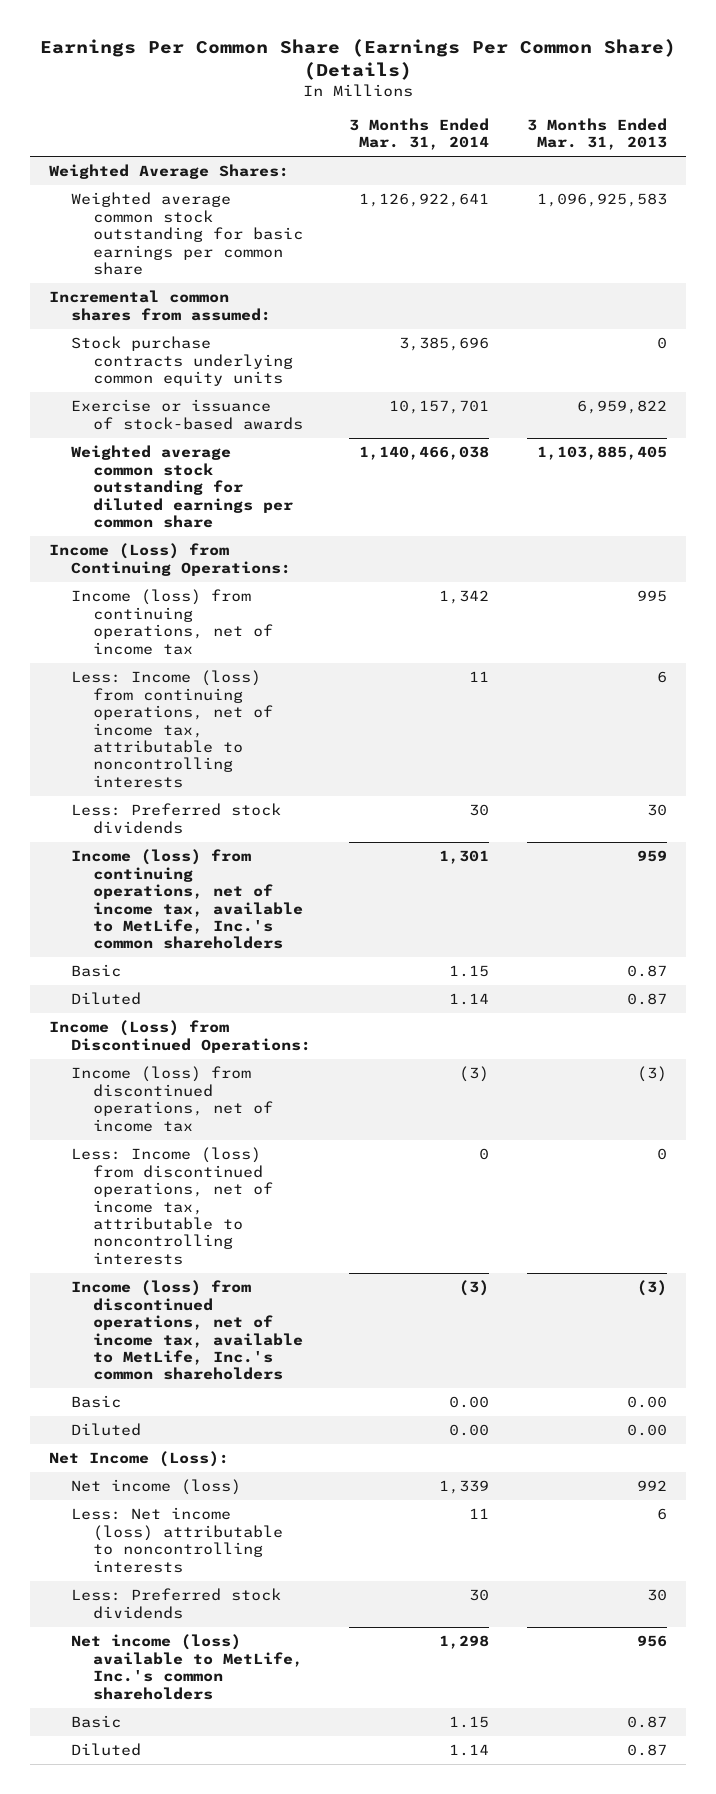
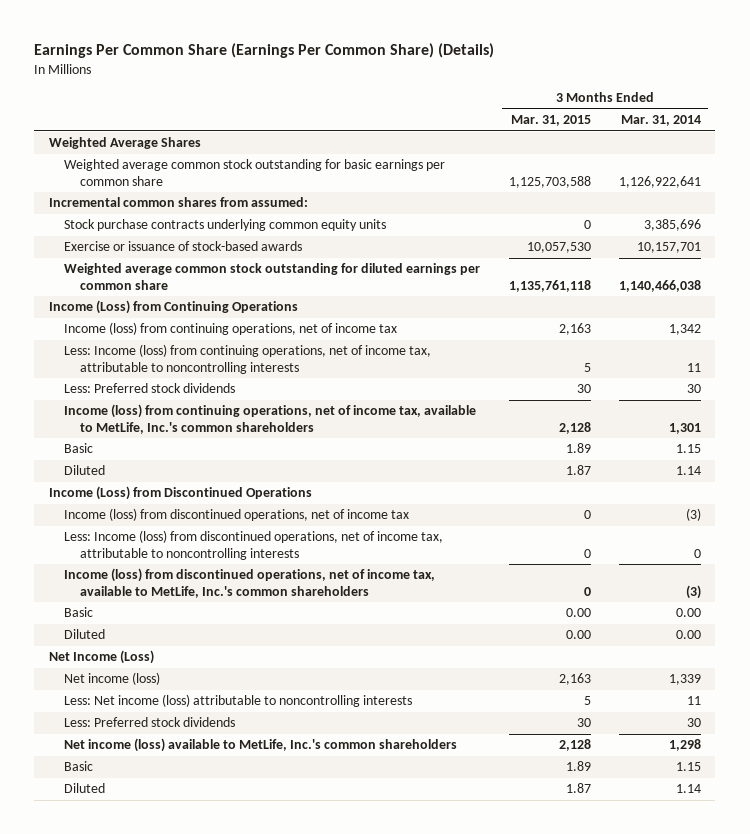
[527,117,668,151] 3 Months Ended Mar. 31, 2013 -> none
none -> [510,115,591,127] Mar. 31, 2015
[49,164,290,180] Weighted Average Shares: -> [48,137,201,150] Weighted Average Shares
[49,543,292,576] Income (Loss) from Continuing Operations: -> [48,300,298,315] Income (Loss) from Continuing Operations
[49,1020,312,1053] Income (Loss) from Discontinued Operations: -> [48,486,312,501] Income (Loss) from Discontinued Operations
[49,1451,230,1468] Net Income (Loss): -> [48,650,154,665] Net Income (Loss)

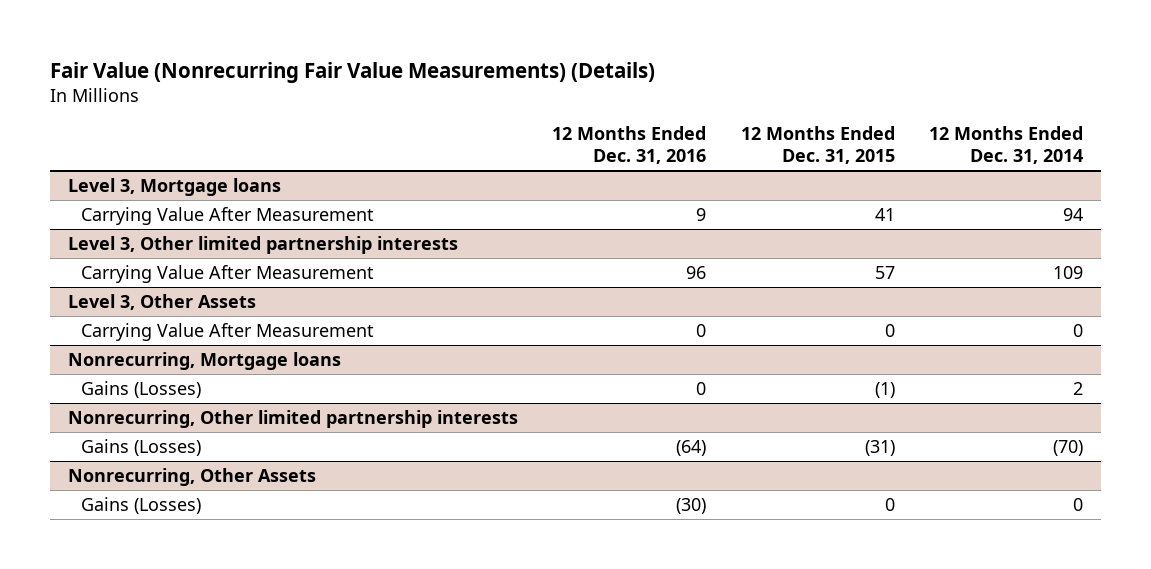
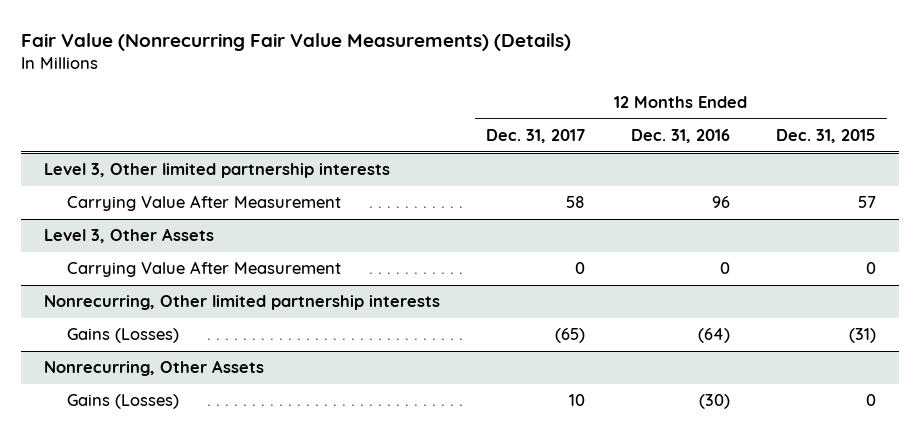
[929,126,1084,165] 12 Months Ended Dec. 31, 2014 -> none
none -> [486,128,586,143] Dec. 31, 2017
[67,177,281,196] Level 3, Mortgage loans -> none
[81,206,375,225] Carrying Value After Measurement -> none
[67,351,341,370] Nonrecurring, Mortgage loans -> none
[81,380,202,398] Gains (Losses) -> none

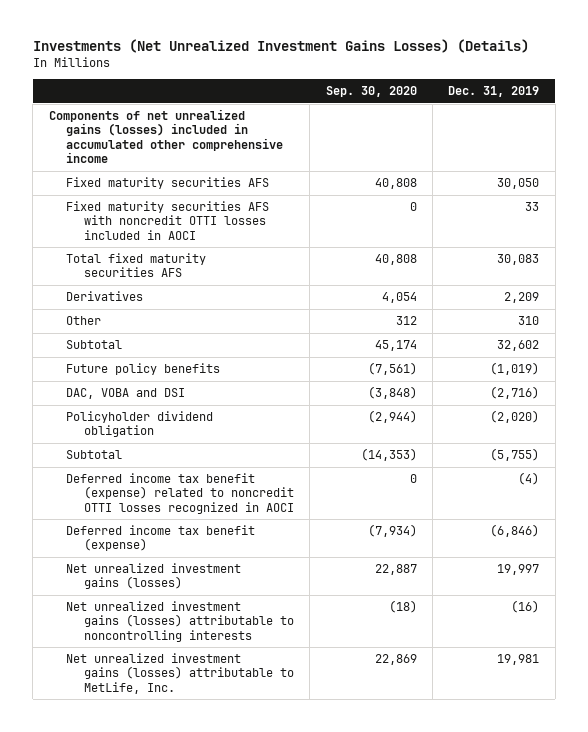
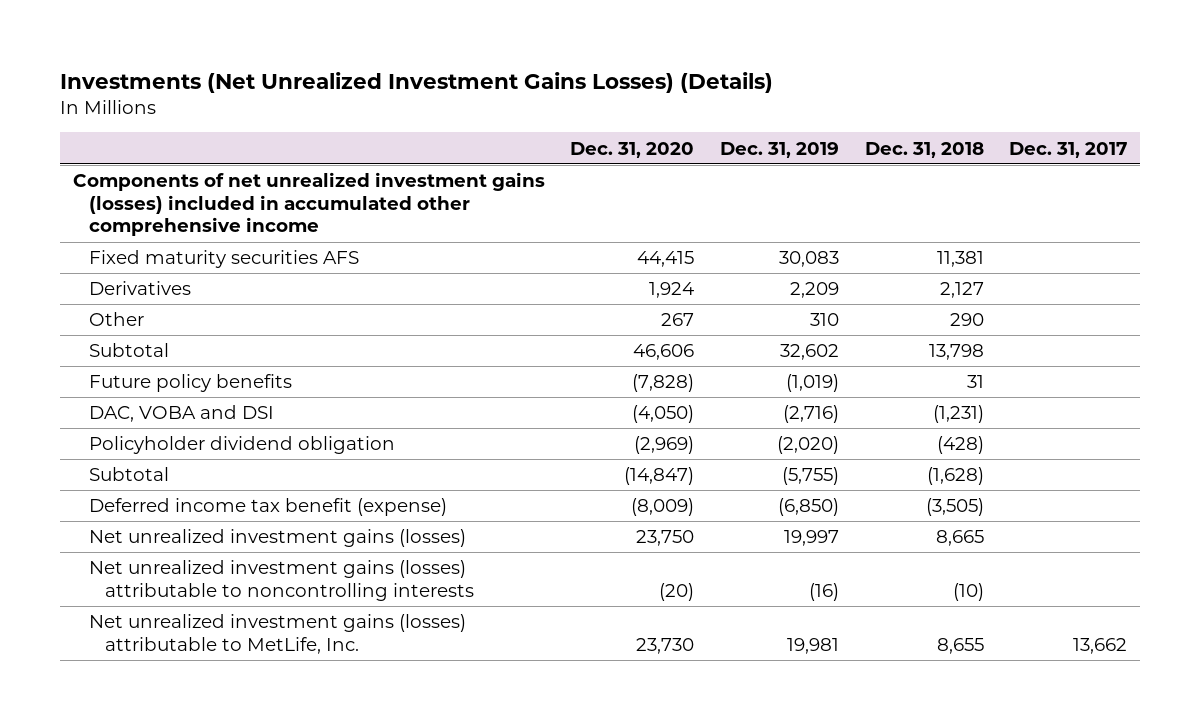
[325,86,417,98] Sep. 30, 2020 -> none
none -> [570,141,695,158] Dec. 31, 2020
none -> [864,141,984,158] Dec. 31, 2018
none -> [1009,141,1128,158] Dec. 31, 2017
[66,201,270,240] Fixed maturity securities AFS with noncredit OTTI losses included in AOCI -> none
[66,253,207,278] Total fixed maturity securities AFS -> none
[48,109,284,164] Components of net unrealized gains (losses) included in accumulated other comprehensive income -> [72,172,545,237] Components of net unrealized investment gains (losses) included in accumulated other comprehensive income
[497,178,540,190] 30,050 -> [778,251,839,268] 30,083
[66,473,294,514] Deferred income tax benefit (expense) related to noncredit OTTI losses recognized in AOCI -> none
[490,524,540,538] (6,846) -> [777,498,839,517] (6,850)

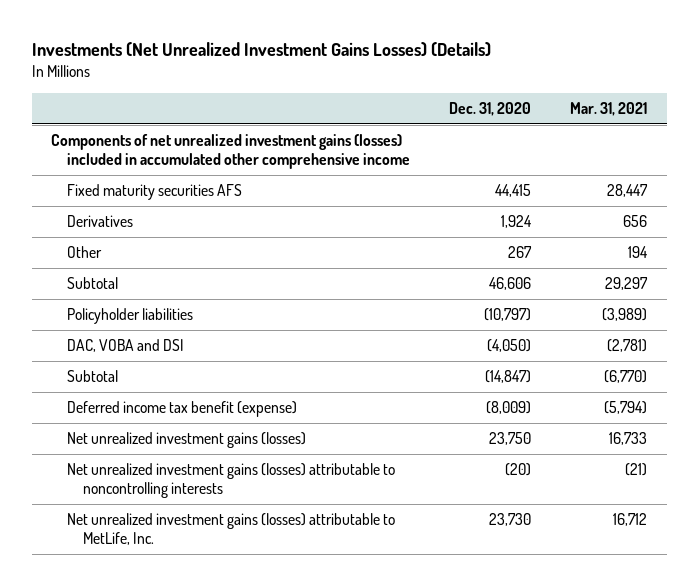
[719,141,839,158] Dec. 31, 2019 -> none
[864,141,984,158] Dec. 31, 2018 -> none
[1009,141,1128,158] Dec. 31, 2017 -> none
none -> [570,101,648,116] Mar. 31, 2021
[89,374,293,393] Future policy benefits -> none
none -> [67,308,194,325] Policyholder liabilities
[89,436,396,455] Policyholder dividend obligation -> none

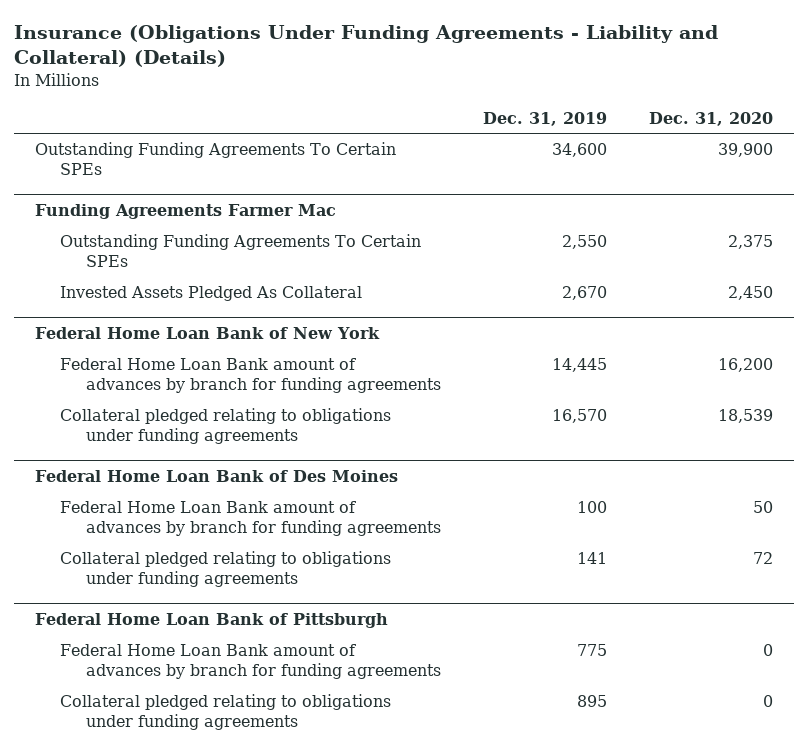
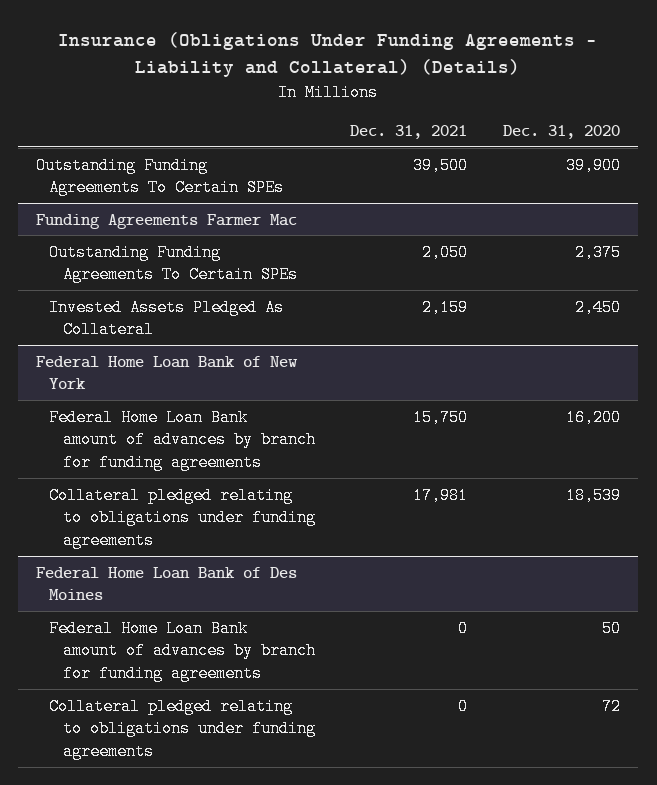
[482,111,607,126] Dec. 31, 2019 -> none
none -> [350,124,468,139] Dec. 31, 2021
[34,613,388,629] Federal Home Loan Bank of Pittsburgh -> none
[60,644,441,680] Federal Home Loan Bank amount of advances by branch for funding agreements -> none
[60,694,392,731] Collateral pledged relating to obligations under funding agreements -> none

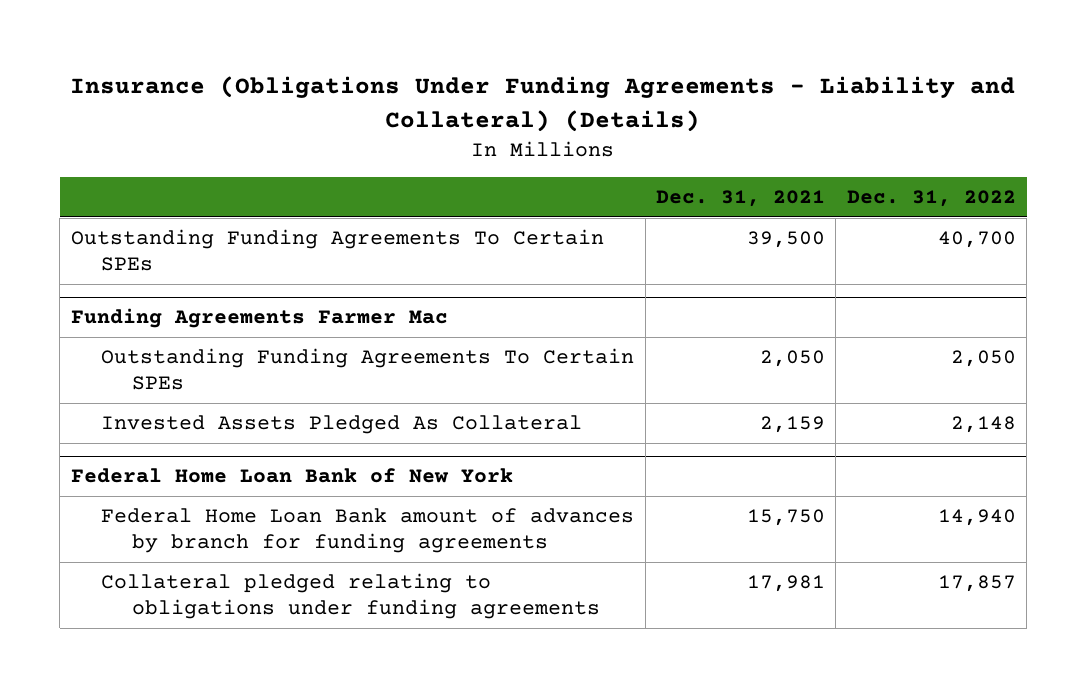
[503,124,621,139] Dec. 31, 2020 -> none
none -> [846,190,1016,208] Dec. 31, 2022
[36,566,298,601] Federal Home Loan Bank of Des Moines -> none
[49,619,316,682] Federal Home Loan Bank amount of advances by branch for funding agreements -> none
[49,697,316,760] Collateral pledged relating to obligations under funding agreements -> none

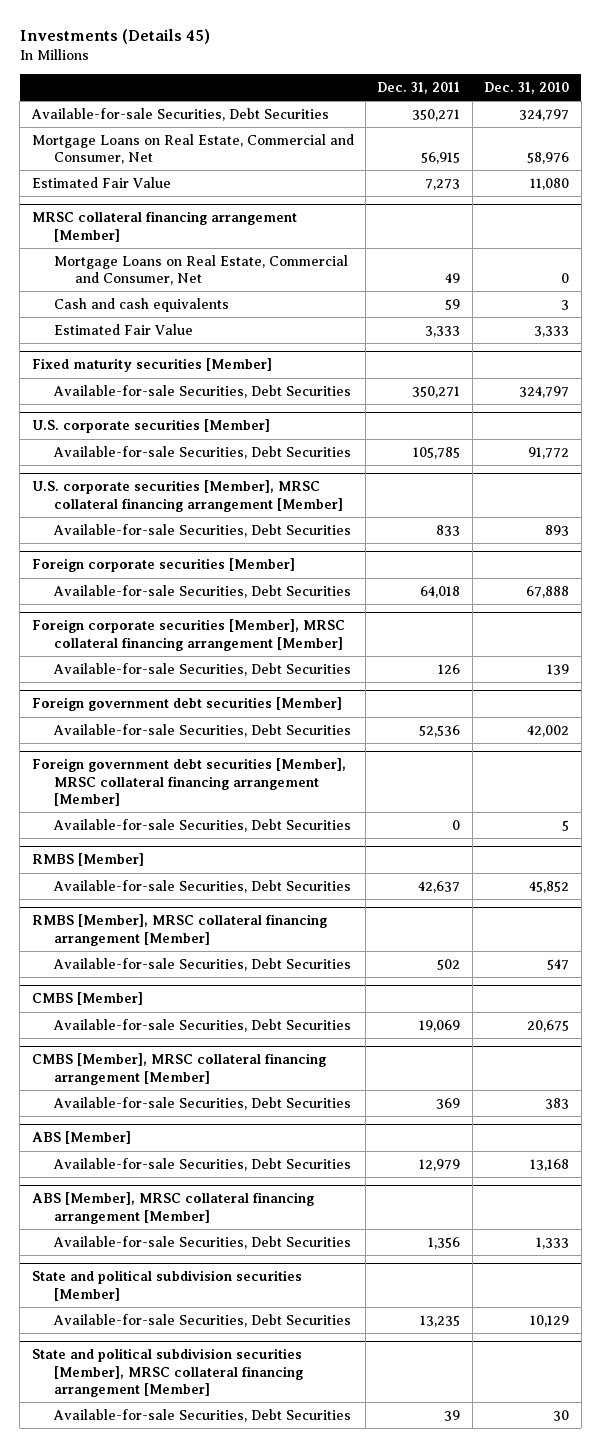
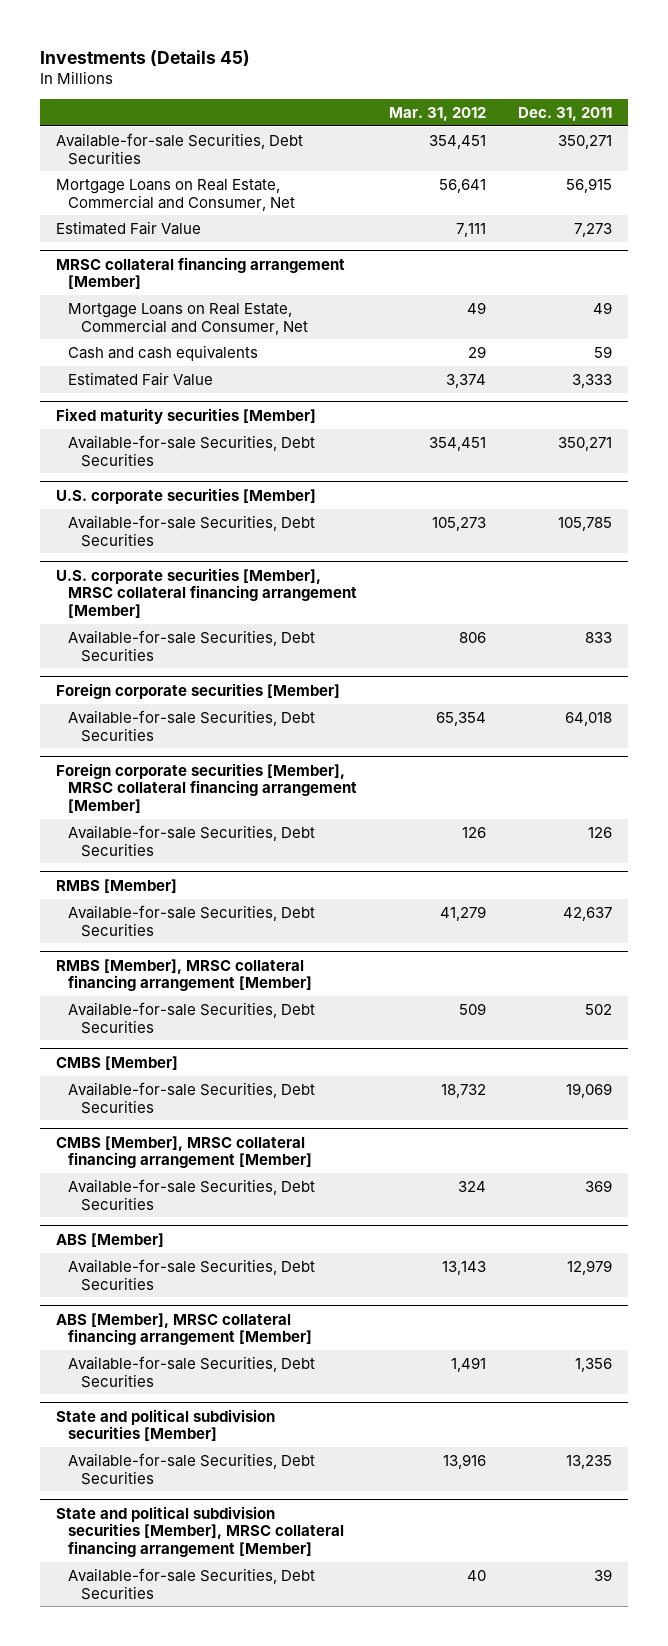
[484,81,570,94] Dec. 31, 2010 -> none
none -> [389,106,487,121] Mar. 31, 2012
[31,697,342,712] Foreign government debt securities [Member] -> none
[52,723,351,737] Available-for-sale Securities, Debt Securities -> none
[31,758,346,806] Foreign government debt securities [Member], MRSC collateral financing arrangement [Member] -> none
[52,818,351,832] Available-for-sale Securities, Debt Securities -> none

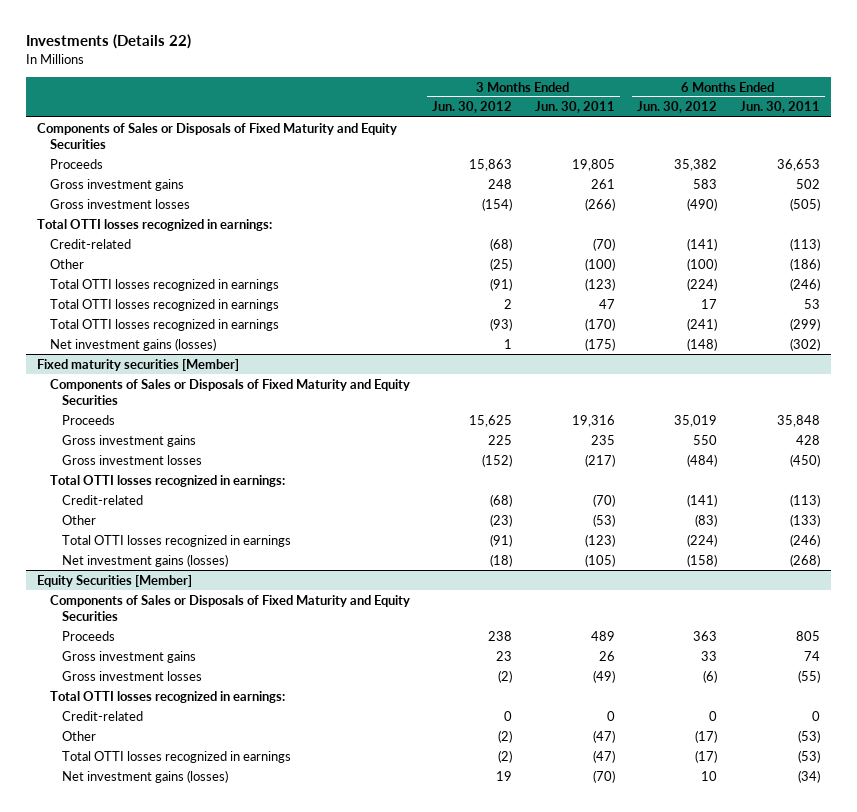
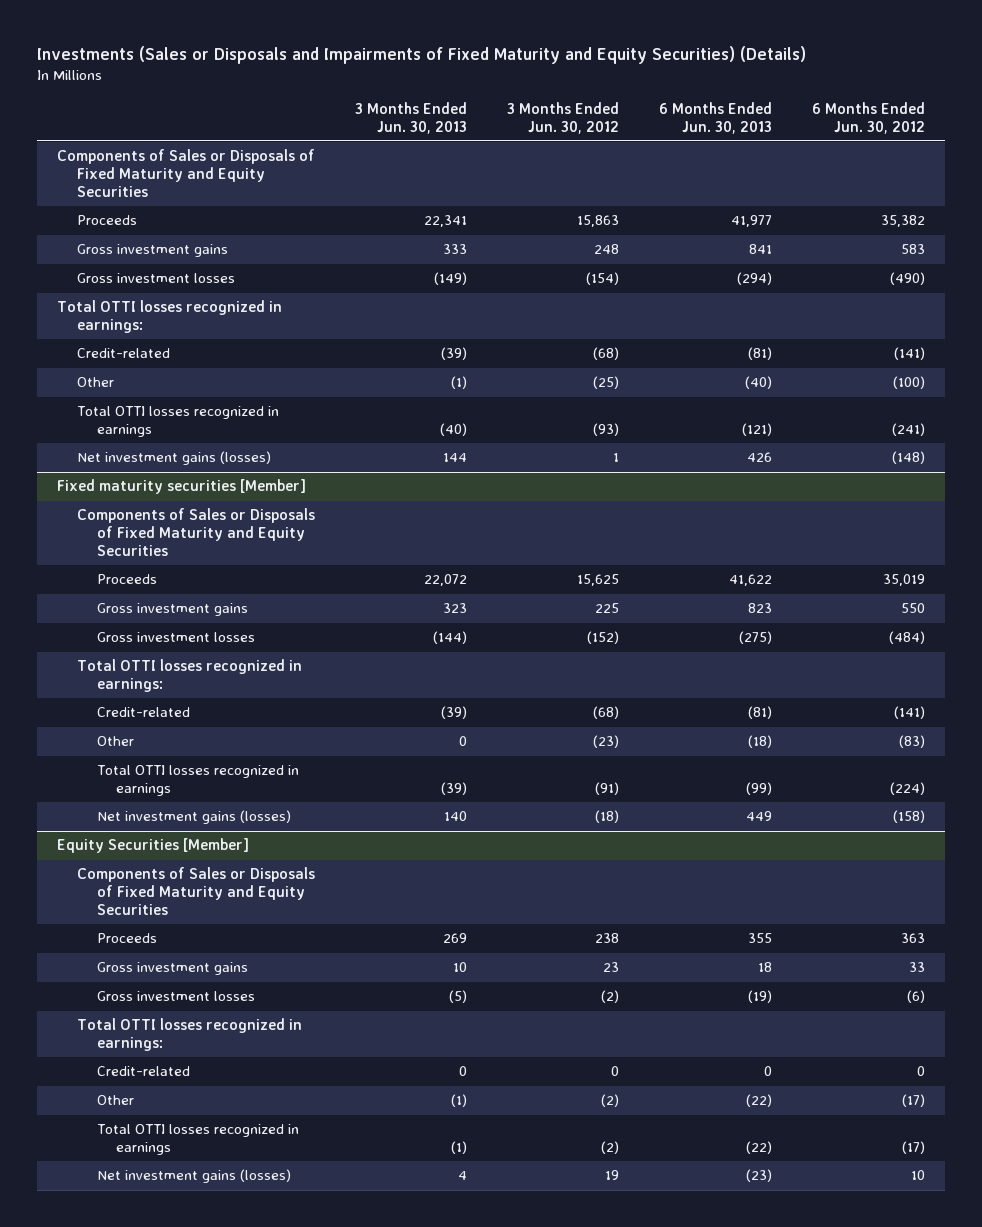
[26,34,192,50] Investments (Details 22) -> [36,45,806,64] Investments (Sales or Disposals and Impairments of Fixed Maturity and Equity Securities) (Details)
[534,101,615,114] Jun. 30, 2011 -> none
[739,101,820,114] Jun. 30, 2011 -> none
none -> [354,101,467,134] 3 Months Ended Jun. 30, 2013
none -> [658,101,772,134] 6 Months Ended Jun. 30, 2013
[49,278,279,291] Total OTTI losses recognized in earnings -> none
[49,298,279,311] Total OTTI losses recognized in earnings -> none

